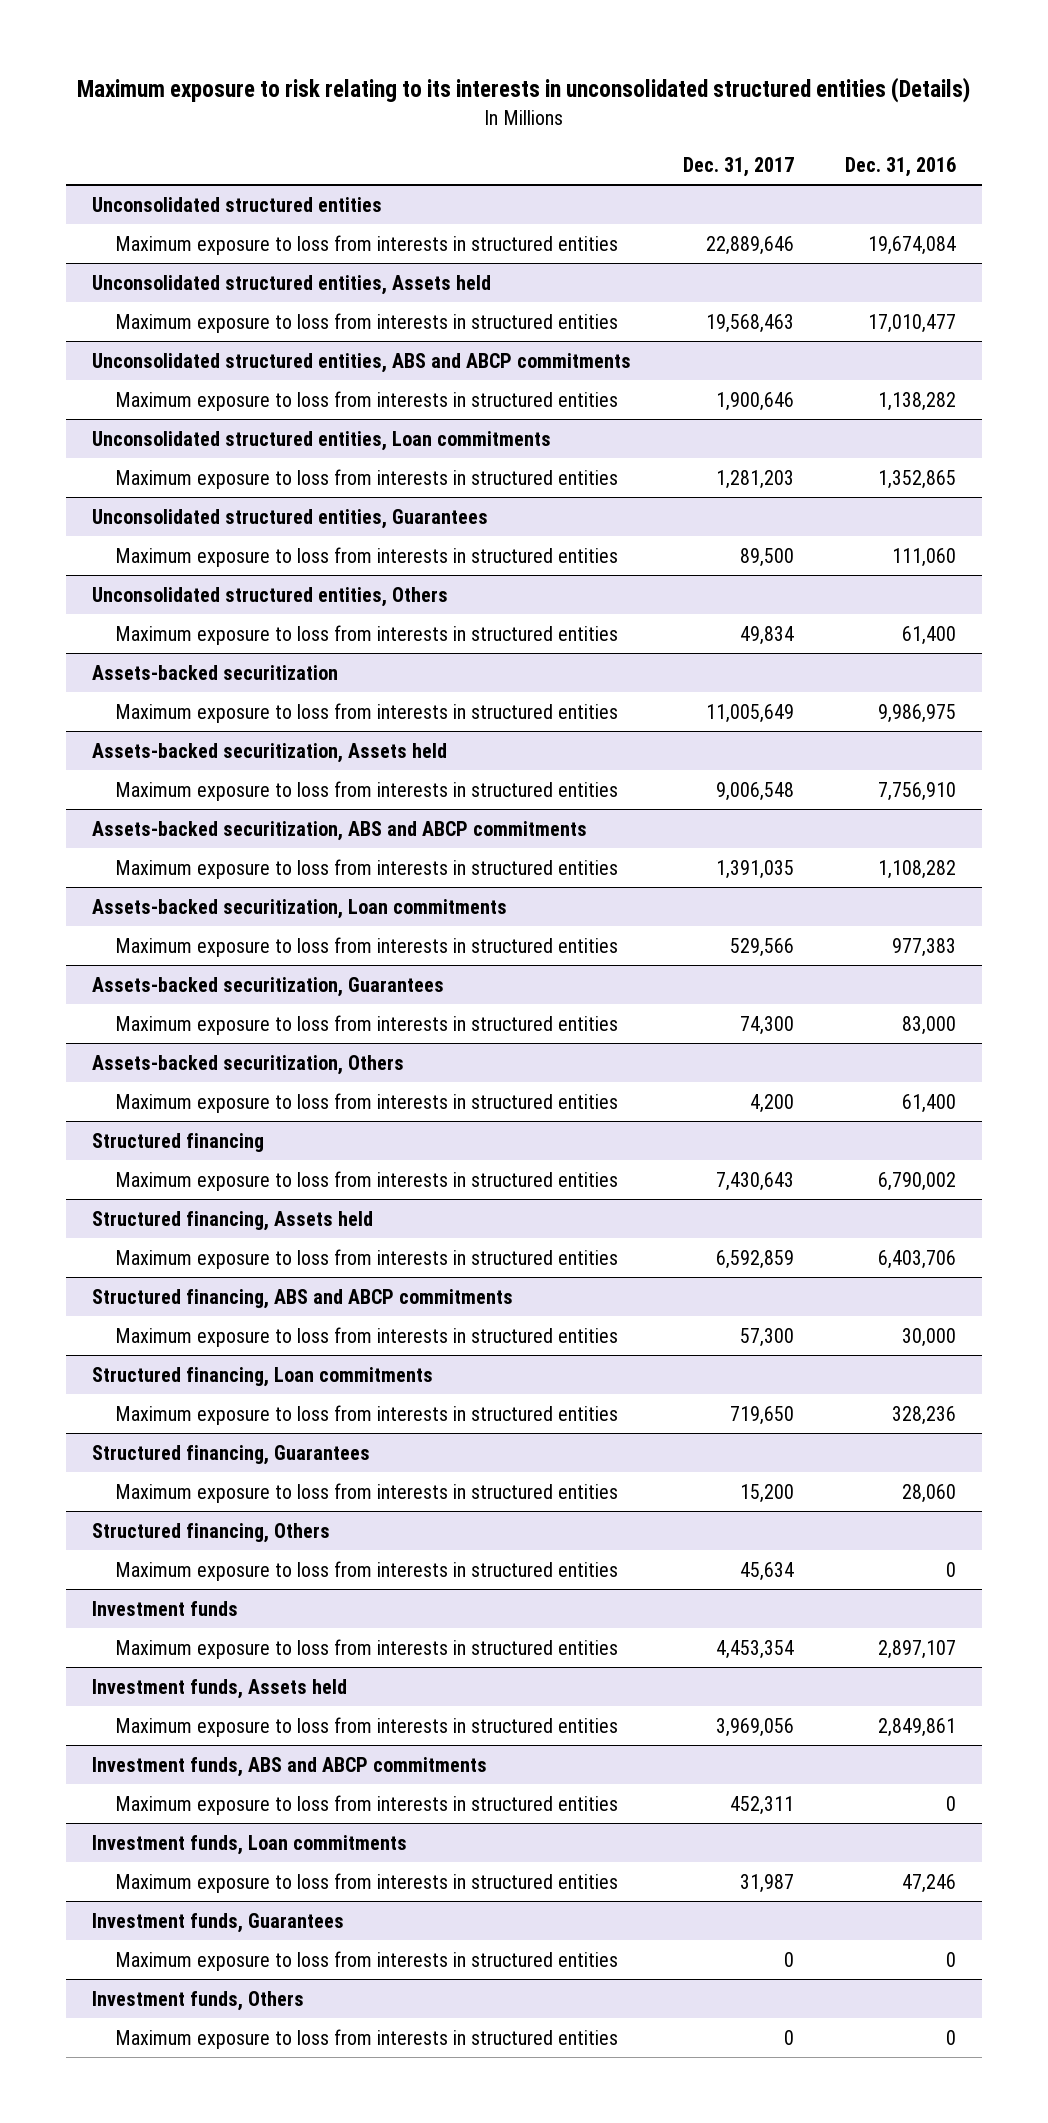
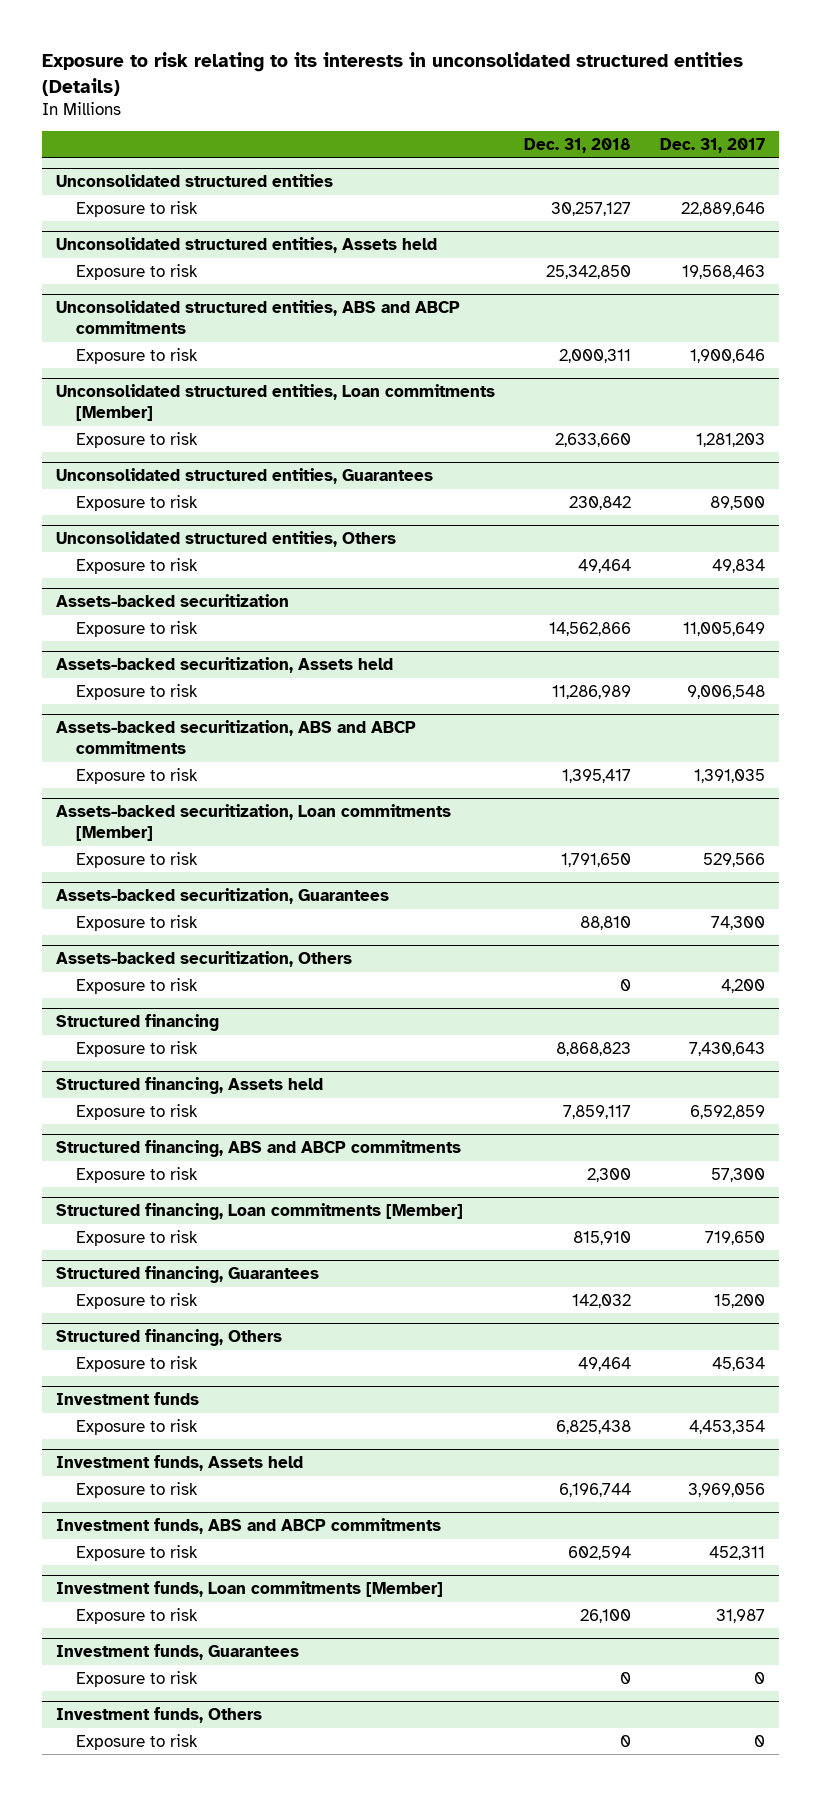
[77,77,971,104] Maximum exposure to risk relating to its interests in unconsolidated structured entities (Details) -> [41,52,743,96] Exposure to risk relating to its interests in unconsolidated structured entities (Details)
[845,156,957,177] Dec. 31, 2016 -> none
none -> [523,137,631,153] Dec. 31, 2018
[114,234,618,255] Maximum exposure to loss from interests in structured entities -> [76,200,199,217] Exposure to risk
[114,312,618,333] Maximum exposure to loss from interests in structured entities -> [76,263,199,280] Exposure to risk
[114,390,618,411] Maximum exposure to loss from interests in structured entities -> [76,347,199,364] Exposure to risk
[91,430,551,451] Unconsolidated structured entities, Loan commitments -> [56,384,496,422] Unconsolidated structured entities, Loan commitments [Member]
[114,468,618,489] Maximum exposure to loss from interests in structured entities -> [76,431,199,448] Exposure to risk
[114,546,618,567] Maximum exposure to loss from interests in structured entities -> [76,494,199,511] Exposure to risk
[114,624,618,645] Maximum exposure to loss from interests in structured entities -> [76,557,199,574] Exposure to risk
[114,702,618,723] Maximum exposure to loss from interests in structured entities -> [76,620,199,637] Exposure to risk
[114,780,618,801] Maximum exposure to loss from interests in structured entities -> [76,683,199,700] Exposure to risk
[114,858,618,879] Maximum exposure to loss from interests in structured entities -> [76,767,199,784] Exposure to risk
[91,898,507,919] Assets-backed securitization, Loan commitments -> [56,804,452,842] Assets-backed securitization, Loan commitments [Member]
[114,936,618,957] Maximum exposure to loss from interests in structured entities -> [76,851,199,868] Exposure to risk
[114,1014,618,1035] Maximum exposure to loss from interests in structured entities -> [76,914,199,931] Exposure to risk
[114,1092,618,1113] Maximum exposure to loss from interests in structured entities -> [76,977,199,994] Exposure to risk
[114,1170,618,1191] Maximum exposure to loss from interests in structured entities -> [76,1040,199,1057] Exposure to risk
[114,1248,618,1269] Maximum exposure to loss from interests in structured entities -> [76,1103,199,1120] Exposure to risk
[114,1326,618,1347] Maximum exposure to loss from interests in structured entities -> [76,1166,199,1183] Exposure to risk
[91,1366,433,1387] Structured financing, Loan commitments -> [56,1203,464,1221] Structured financing, Loan commitments [Member]
[114,1404,618,1425] Maximum exposure to loss from interests in structured entities -> [76,1229,199,1246] Exposure to risk
[114,1482,618,1503] Maximum exposure to loss from interests in structured entities -> [76,1292,199,1309] Exposure to risk
[114,1560,618,1581] Maximum exposure to loss from interests in structured entities -> [76,1355,199,1372] Exposure to risk
[114,1638,618,1659] Maximum exposure to loss from interests in structured entities -> [76,1418,199,1435] Exposure to risk
[114,1716,618,1737] Maximum exposure to loss from interests in structured entities -> [76,1481,199,1498] Exposure to risk
[114,1794,618,1815] Maximum exposure to loss from interests in structured entities -> [76,1544,199,1561] Exposure to risk
[91,1834,407,1855] Investment funds, Loan commitments -> [56,1581,444,1598] Investment funds, Loan commitments [Member]
[114,1872,618,1893] Maximum exposure to loss from interests in structured entities -> [76,1607,199,1624] Exposure to risk
[114,1950,618,1971] Maximum exposure to loss from interests in structured entities -> [76,1670,199,1687] Exposure to risk
[114,2028,618,2049] Maximum exposure to loss from interests in structured entities -> [76,1733,199,1750] Exposure to risk

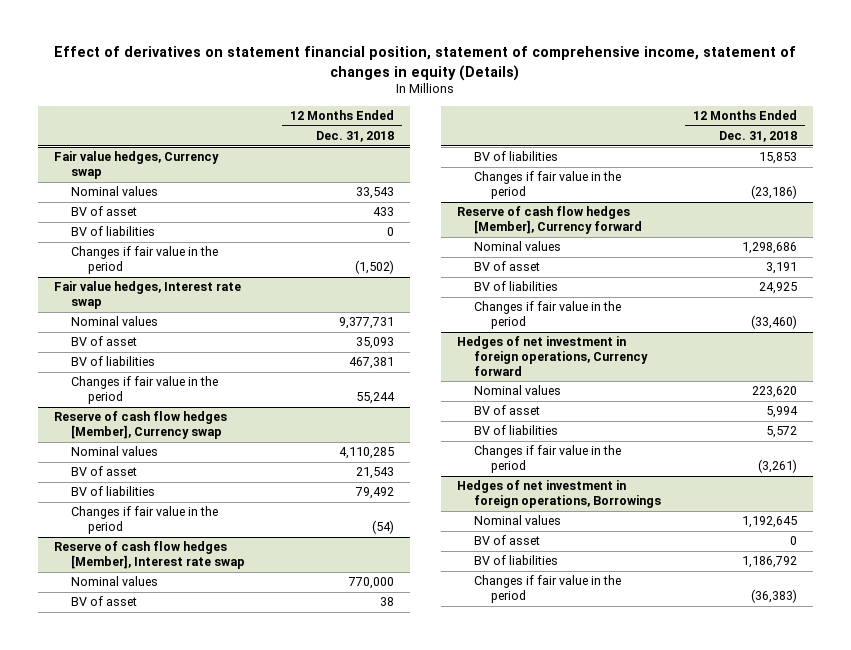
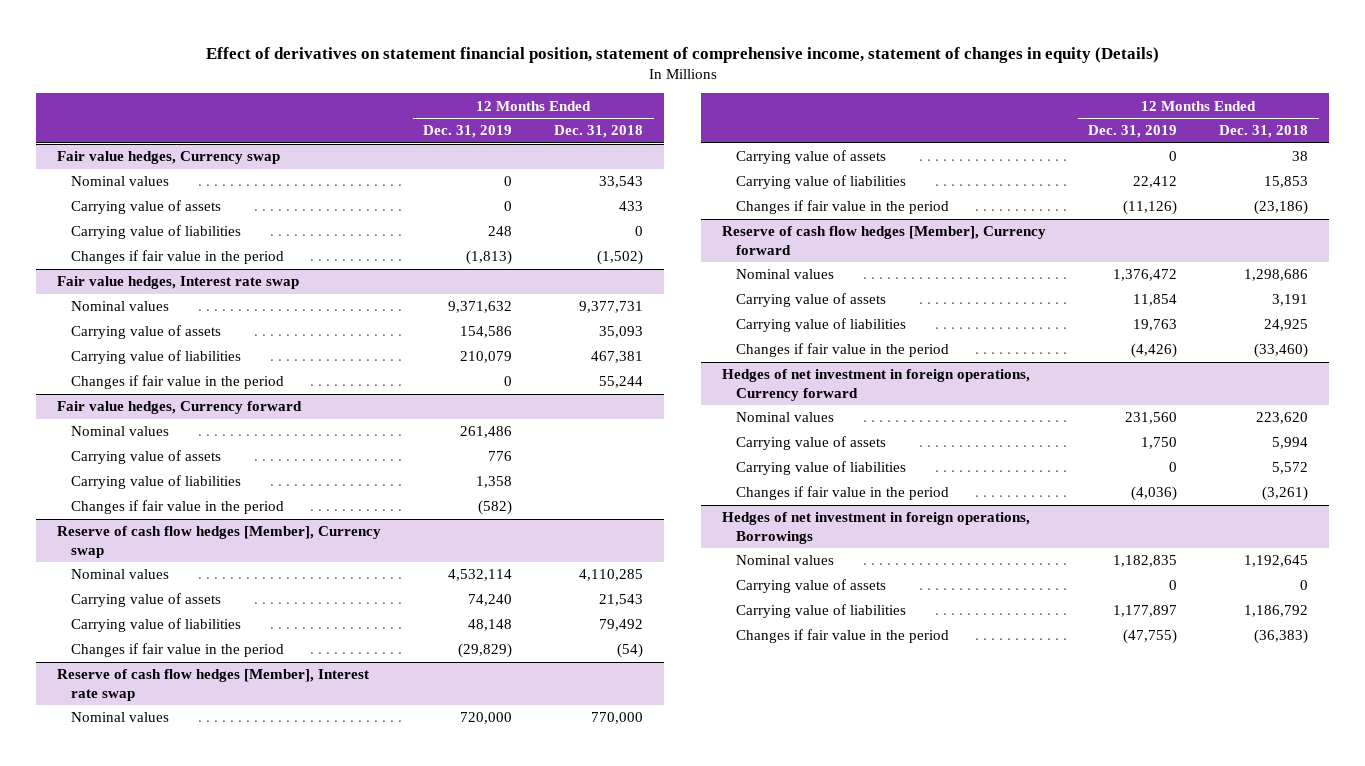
none -> [423,125,513,139] Dec. 31, 2019
[70,206,137,217] BV of asset -> [71,200,222,215] Carrying value of assets
[70,226,155,237] BV of liabilities -> [71,225,242,240] Carrying value of liabilities
[70,336,137,347] BV of asset -> [71,325,222,340] Carrying value of assets
[70,356,155,367] BV of liabilities -> [71,350,242,365] Carrying value of liabilities
none -> [56,401,302,415] Fair value hedges, Currency forward
none -> [71,426,170,437] Nominal values
none -> [71,450,222,465] Carrying value of assets
none -> [71,475,242,490] Carrying value of liabilities
none -> [71,500,285,515] Changes if fair value in the period
[70,466,137,477] BV of asset -> [71,593,222,608] Carrying value of assets
[70,486,155,497] BV of liabilities -> [71,618,242,633] Carrying value of liabilities
[70,596,137,607] BV of asset -> [736,150,887,165] Carrying value of assets
[474,151,559,162] BV of liabilities -> [736,175,907,190] Carrying value of liabilities
[474,261,541,272] BV of asset -> [736,293,887,308] Carrying value of assets
[474,281,559,292] BV of liabilities -> [736,318,907,333] Carrying value of liabilities
[474,405,541,416] BV of asset -> [736,436,887,451] Carrying value of assets
[474,425,559,436] BV of liabilities -> [736,461,907,476] Carrying value of liabilities
[474,535,541,546] BV of asset -> [736,579,887,594] Carrying value of assets
[474,555,559,566] BV of liabilities -> [736,604,907,619] Carrying value of liabilities

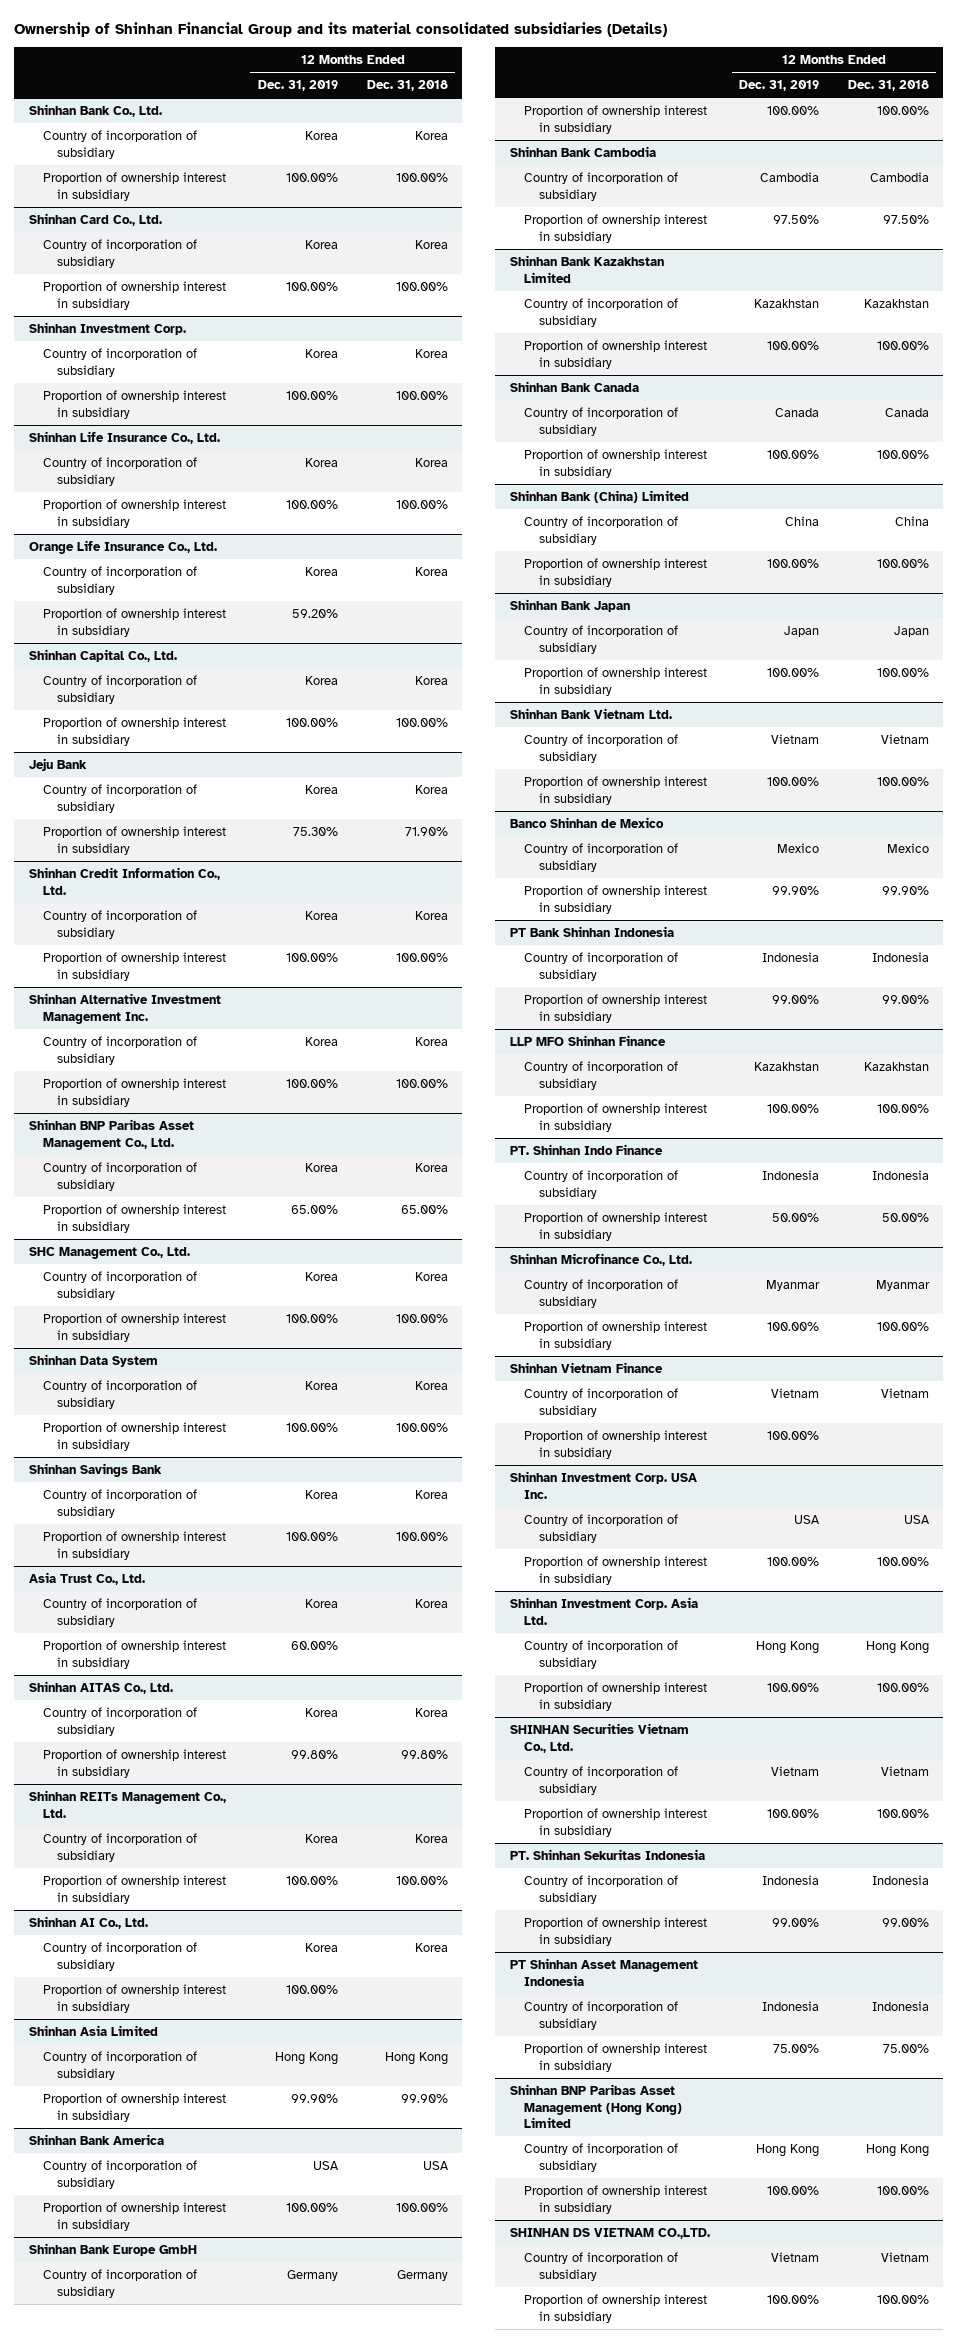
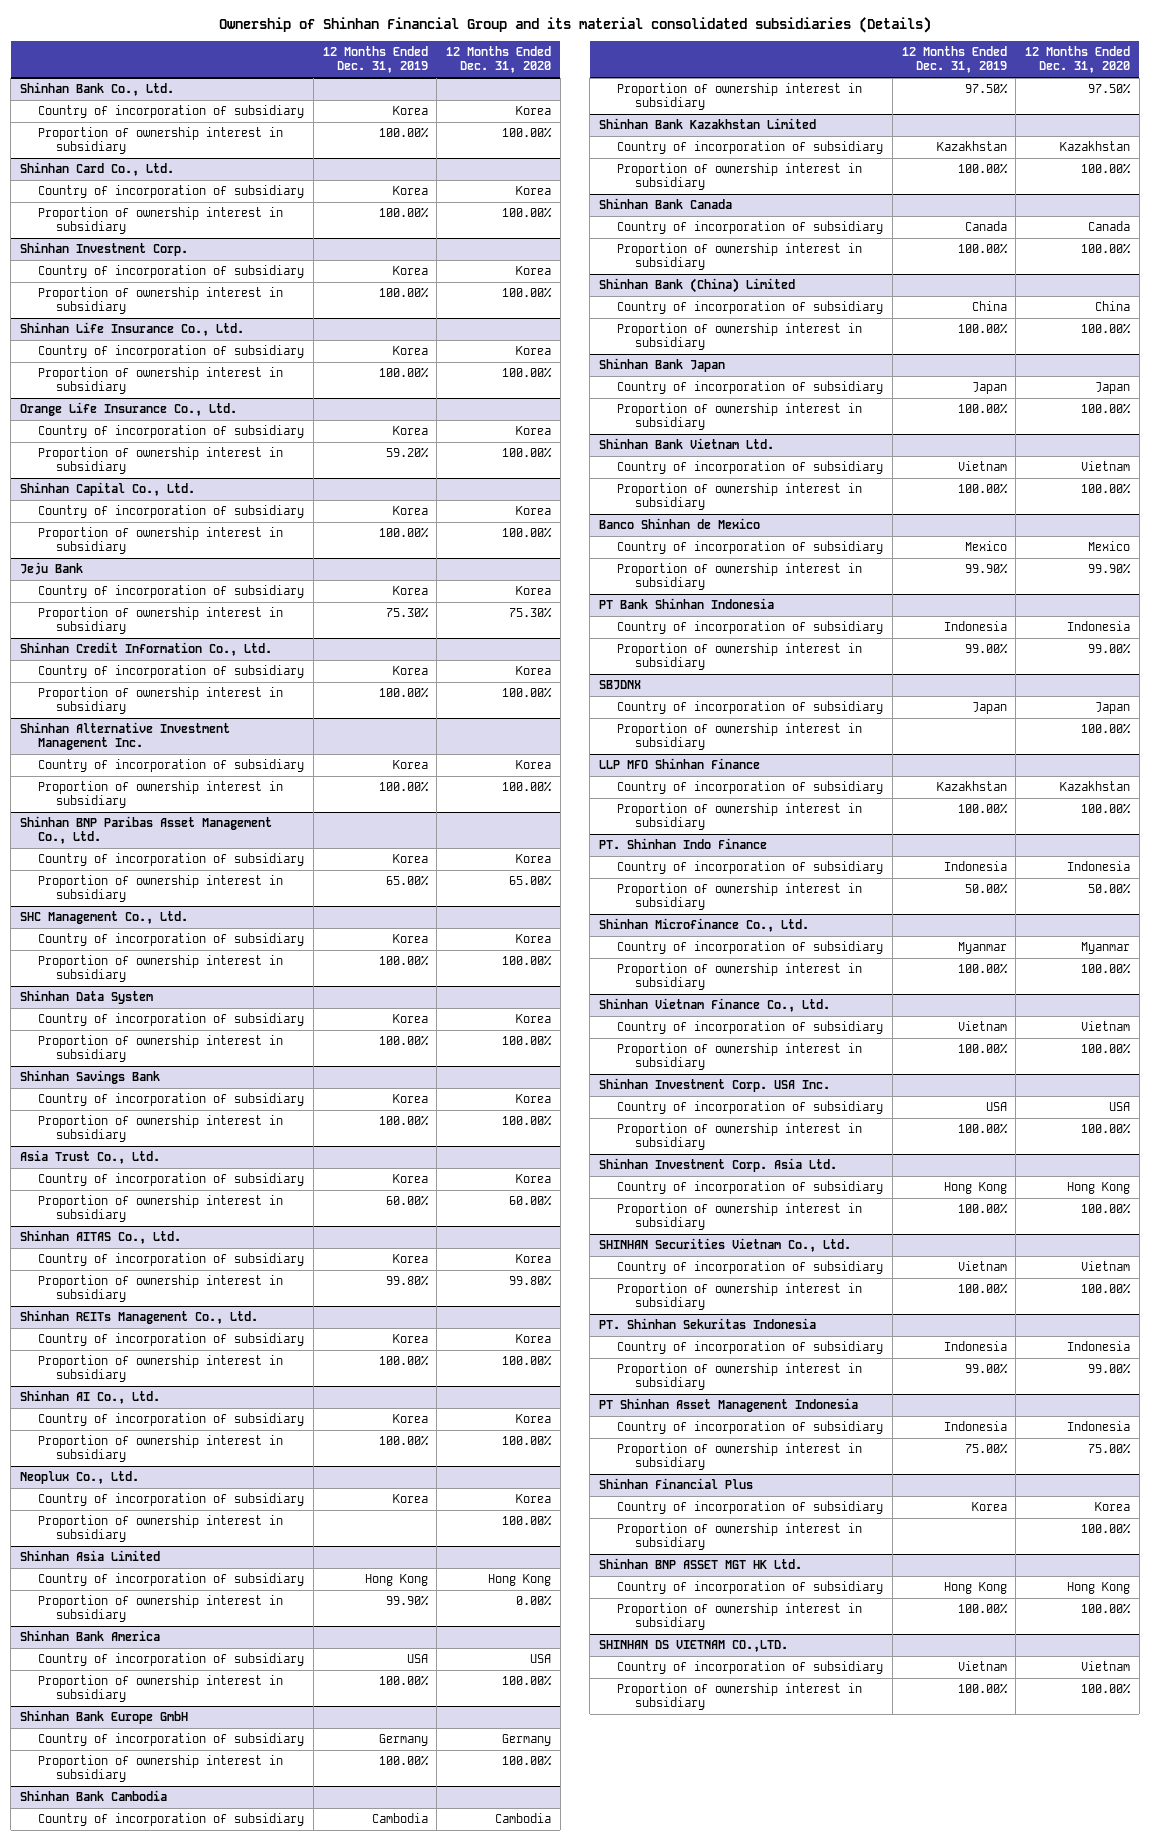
[366,80,448,92] Dec. 31, 2018 -> none
none -> [446,46,552,73] 12 Months Ended Dec. 31, 2020
none -> [20,1471,140,1485] Neoplux Co., Ltd.
none -> [38,1493,305,1507] Country of incorporation of subsidiary
none -> [38,1515,284,1542] Proportion of ownership interest in subsidiary
none -> [599,680,642,691] SBJDNX
none -> [617,701,884,715] Country of incorporation of subsidiary
none -> [617,723,863,750] Proportion of ownership interest in subsidiary
[509,1361,663,1373] Shinhan Vietnam Finance -> [599,998,831,1013] Shinhan Vietnam Finance Co., Ltd.
none -> [599,1478,754,1490] Shinhan Financial Plus
none -> [617,1501,884,1515] Country of incorporation of subsidiary
none -> [617,1523,863,1550] Proportion of ownership interest in subsidiary
[509,2083,683,2129] Shinhan BNP Paribas Asset Management (Hong Kong) Limited -> [599,1558,803,1570] Shinhan BNP ASSET MGT HK Ltd.

